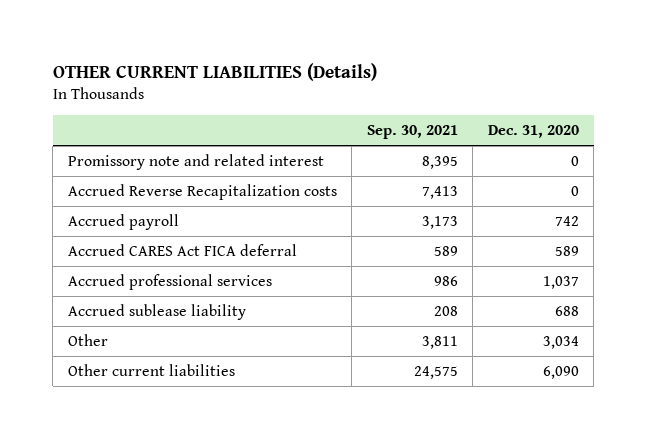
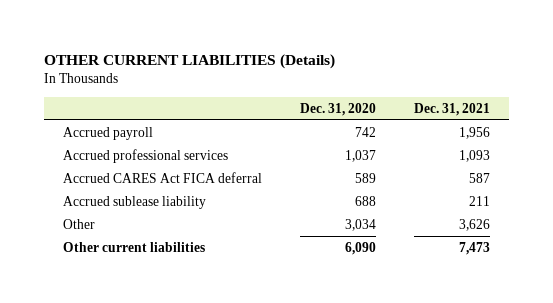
[366,124,458,139] Sep. 30, 2021 -> none
none -> [414,102,491,116] Dec. 31, 2021
[67,154,324,171] Promissory note and related interest -> none
[67,184,337,201] Accrued Reverse Recapitalization costs -> none
[67,244,297,257] Accrued CARES Act FICA deferral -> [63,171,263,183] Accrued CARES Act FICA deferral

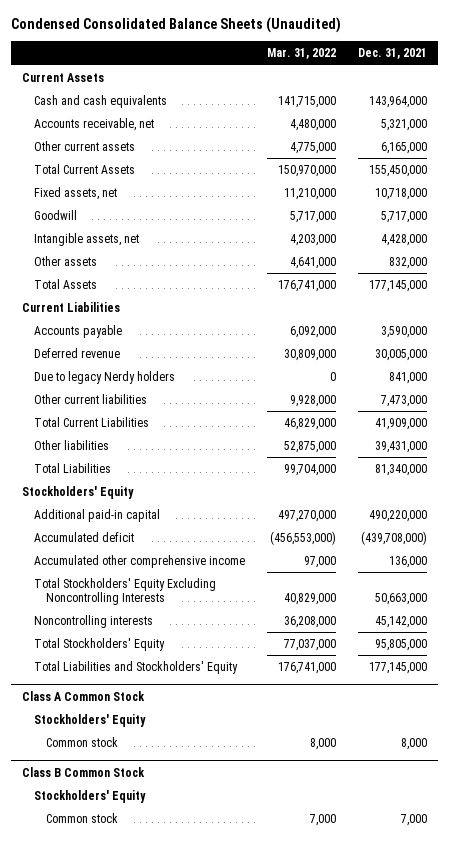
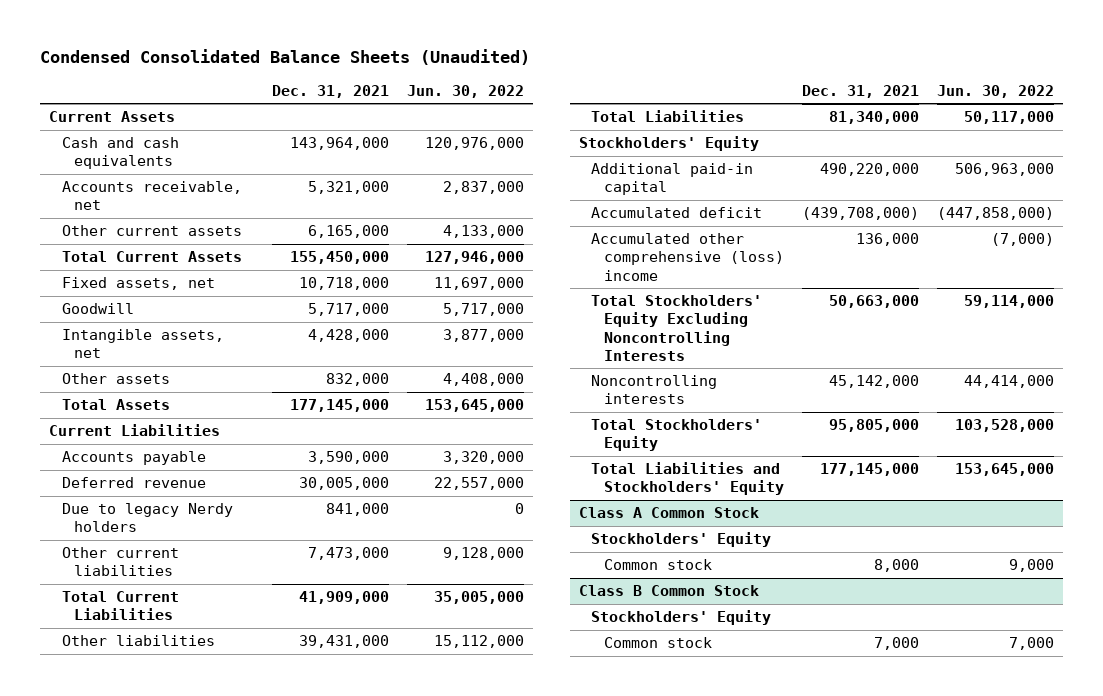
[266,48,336,60] Mar. 31, 2022 -> none
none -> [407,84,525,98] Jun. 30, 2022
[33,554,245,568] Accumulated other comprehensive income -> [591,233,785,281] Accumulated other comprehensive (loss) income

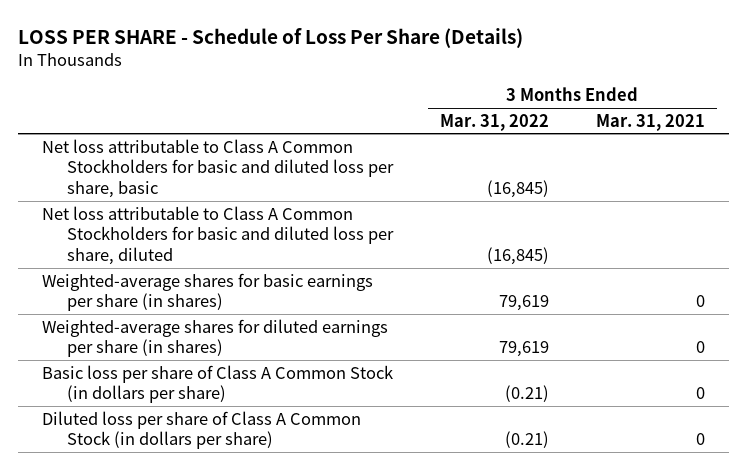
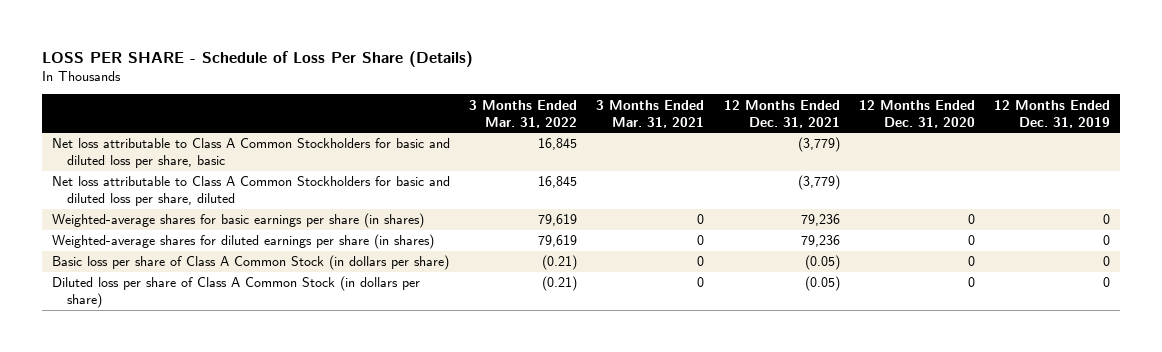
none -> [723,99,840,128] 12 Months Ended Dec. 31, 2021
none -> [858,99,975,128] 12 Months Ended Dec. 31, 2020
none -> [994,99,1111,128] 12 Months Ended Dec. 31, 2019
[486,180,549,199] (16,845) -> [537,138,577,151] 16,845
[486,247,549,266] (16,845) -> [537,176,577,189] 16,845

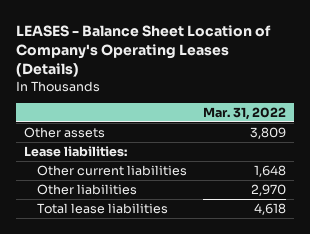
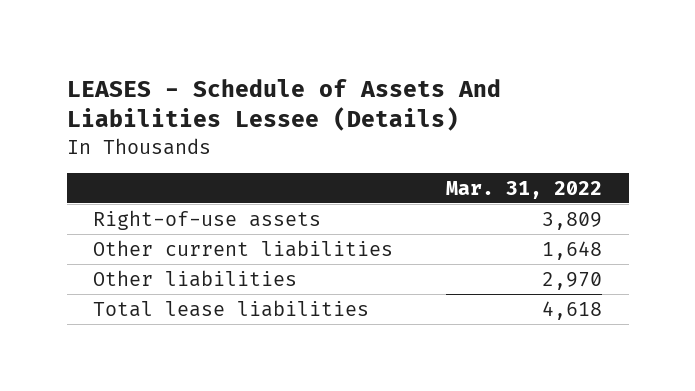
[16,24,272,78] LEASES - Balance Sheet Location of Company's Operating Leases (Details) -> [66,78,501,132] LEASES - Schedule of Assets And Liabilities Lessee (Details)
[24,145,128,157] Lease liabilities: -> none
[24,126,106,138] Other assets -> [93,209,322,230] Right-of-use assets

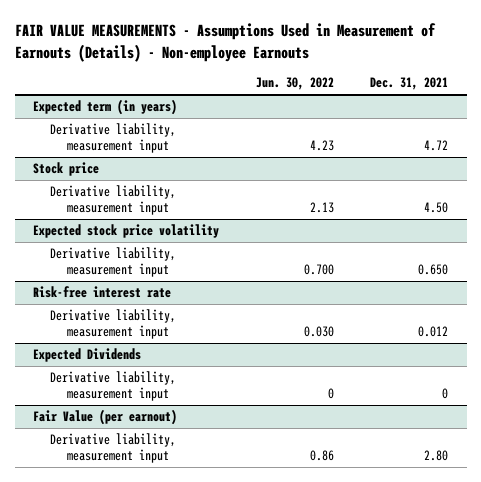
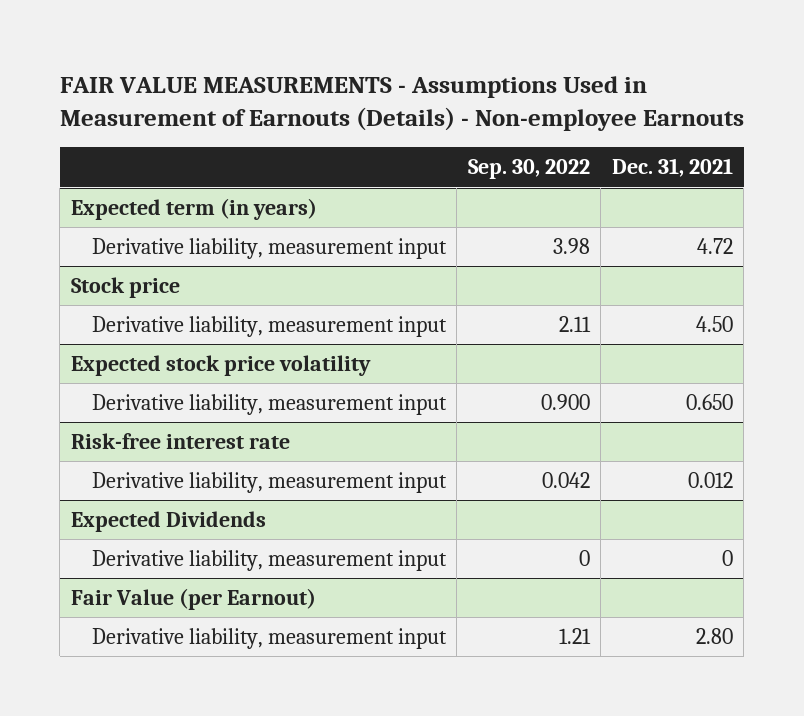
[255,77,334,91] Jun. 30, 2022 -> none
none -> [467,159,590,180] Sep. 30, 2022
[33,409,178,426] Fair Value (per earnout) -> [70,587,316,610] Fair Value (per Earnout)

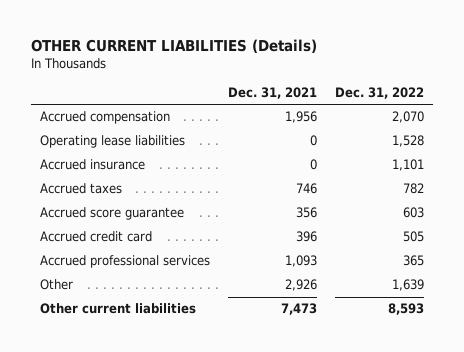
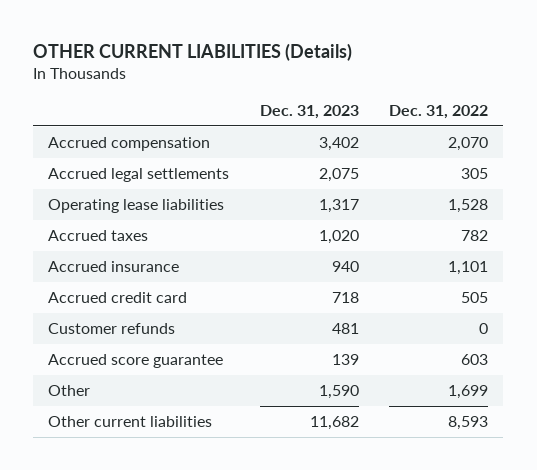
[227,87,317,100] Dec. 31, 2021 -> none
none -> [259,105,359,120] Dec. 31, 2023
none -> [48,168,230,183] Accrued legal settlements
[39,159,145,171] Accrued insurance -> [48,261,180,273] Accrued insurance
[39,255,210,269] Accrued professional services -> none
none -> [48,323,176,335] Customer refunds
[39,207,184,221] Accrued score guarantee -> [48,354,224,369] Accrued score guarantee
[391,279,424,292] 1,639 -> [448,385,489,400] 1,699

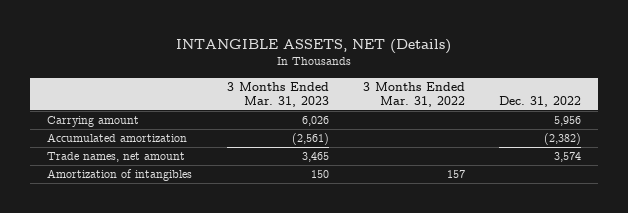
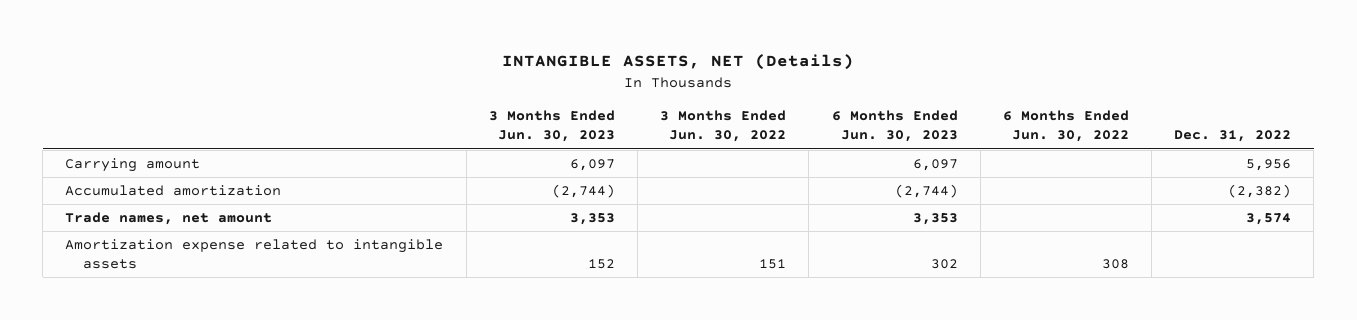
[226,81,329,107] 3 Months Ended Mar. 31, 2023 -> none
[362,81,465,107] 3 Months Ended Mar. 31, 2022 -> none
none -> [488,110,615,143] 3 Months Ended Jun. 30, 2023
none -> [660,110,787,143] 3 Months Ended Jun. 30, 2022
none -> [831,110,958,143] 6 Months Ended Jun. 30, 2023
none -> [1002,110,1129,143] 6 Months Ended Jun. 30, 2022
[47,169,193,182] Amortization of intangibles -> [65,239,444,270] Amortization expense related to intangible assets

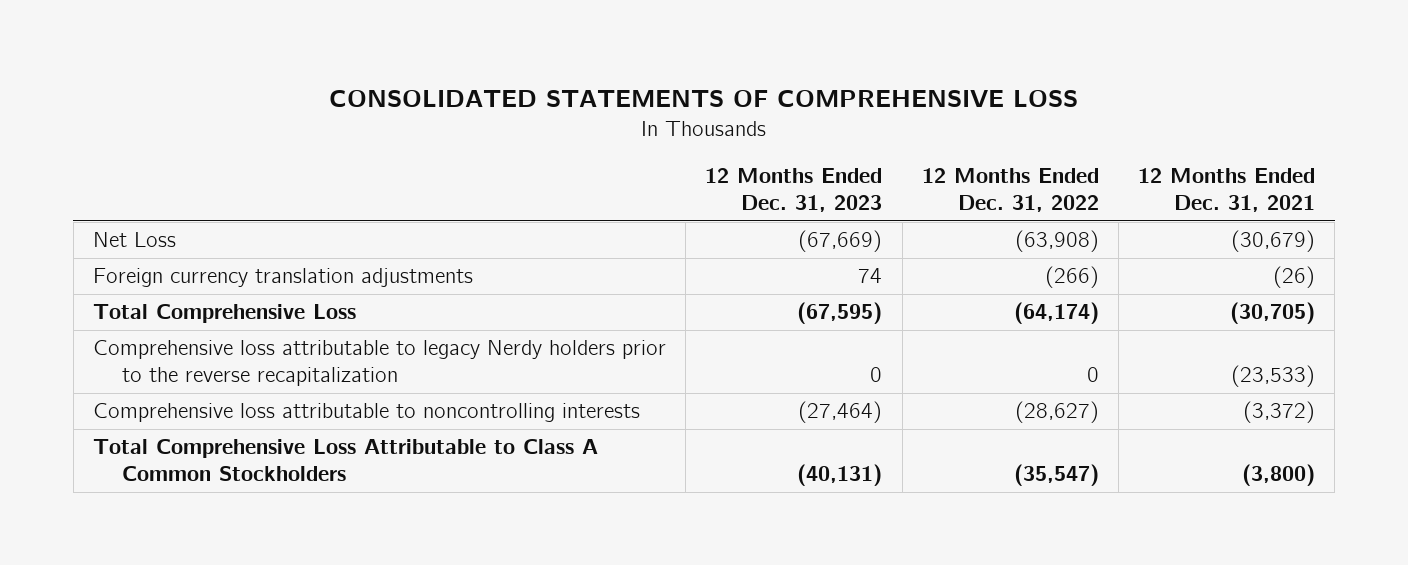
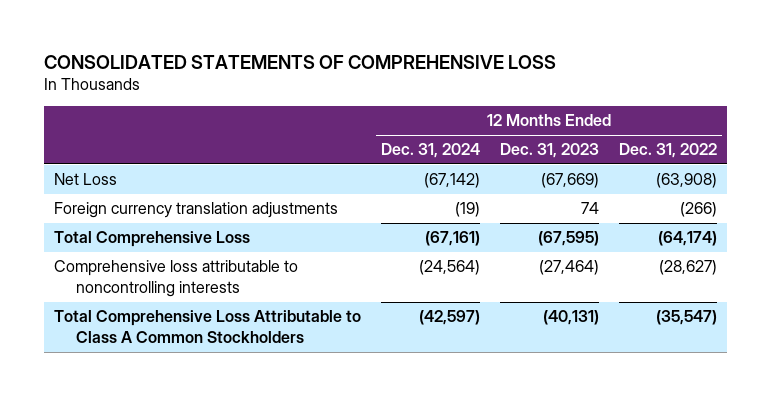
[1137,168,1315,213] 12 Months Ended Dec. 31, 2021 -> none
none -> [381,143,481,159] Dec. 31, 2024
[93,340,667,387] Comprehensive loss attributable to legacy Nerdy holders prior to the reverse recapitalization -> none

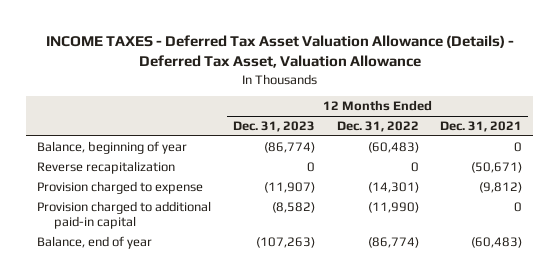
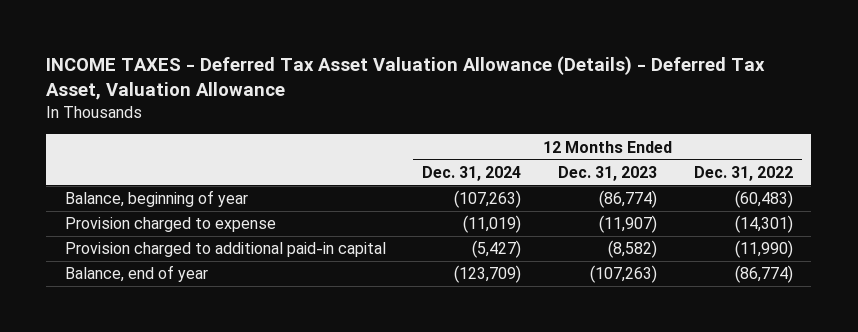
[440,121,523,133] Dec. 31, 2021 -> none
none -> [422,165,522,181] Dec. 31, 2024
[37,161,176,175] Reverse recapitalization -> none

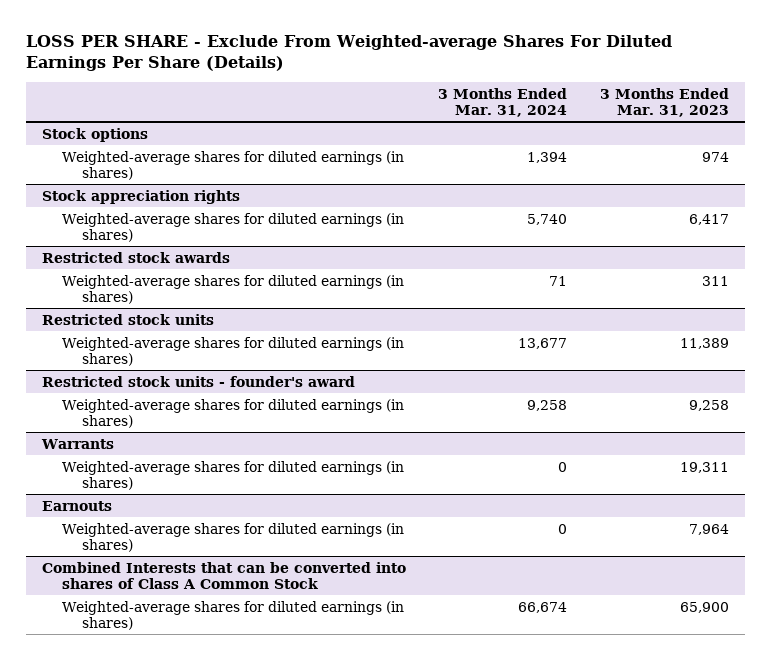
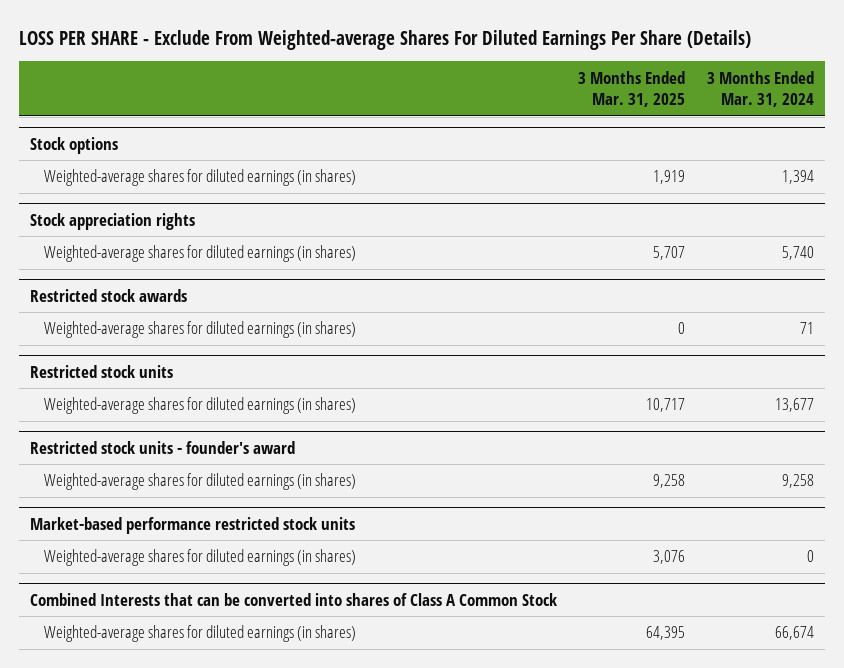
[599,87,729,117] 3 Months Ended Mar. 31, 2023 -> none
none -> [578,70,686,108] 3 Months Ended Mar. 31, 2025
[40,438,114,449] Warrants -> none
[61,460,404,490] Weighted-average shares for diluted earnings (in shares) -> none
[41,500,112,511] Earnouts -> none
none -> [29,517,355,535] Market-based performance restricted stock units

